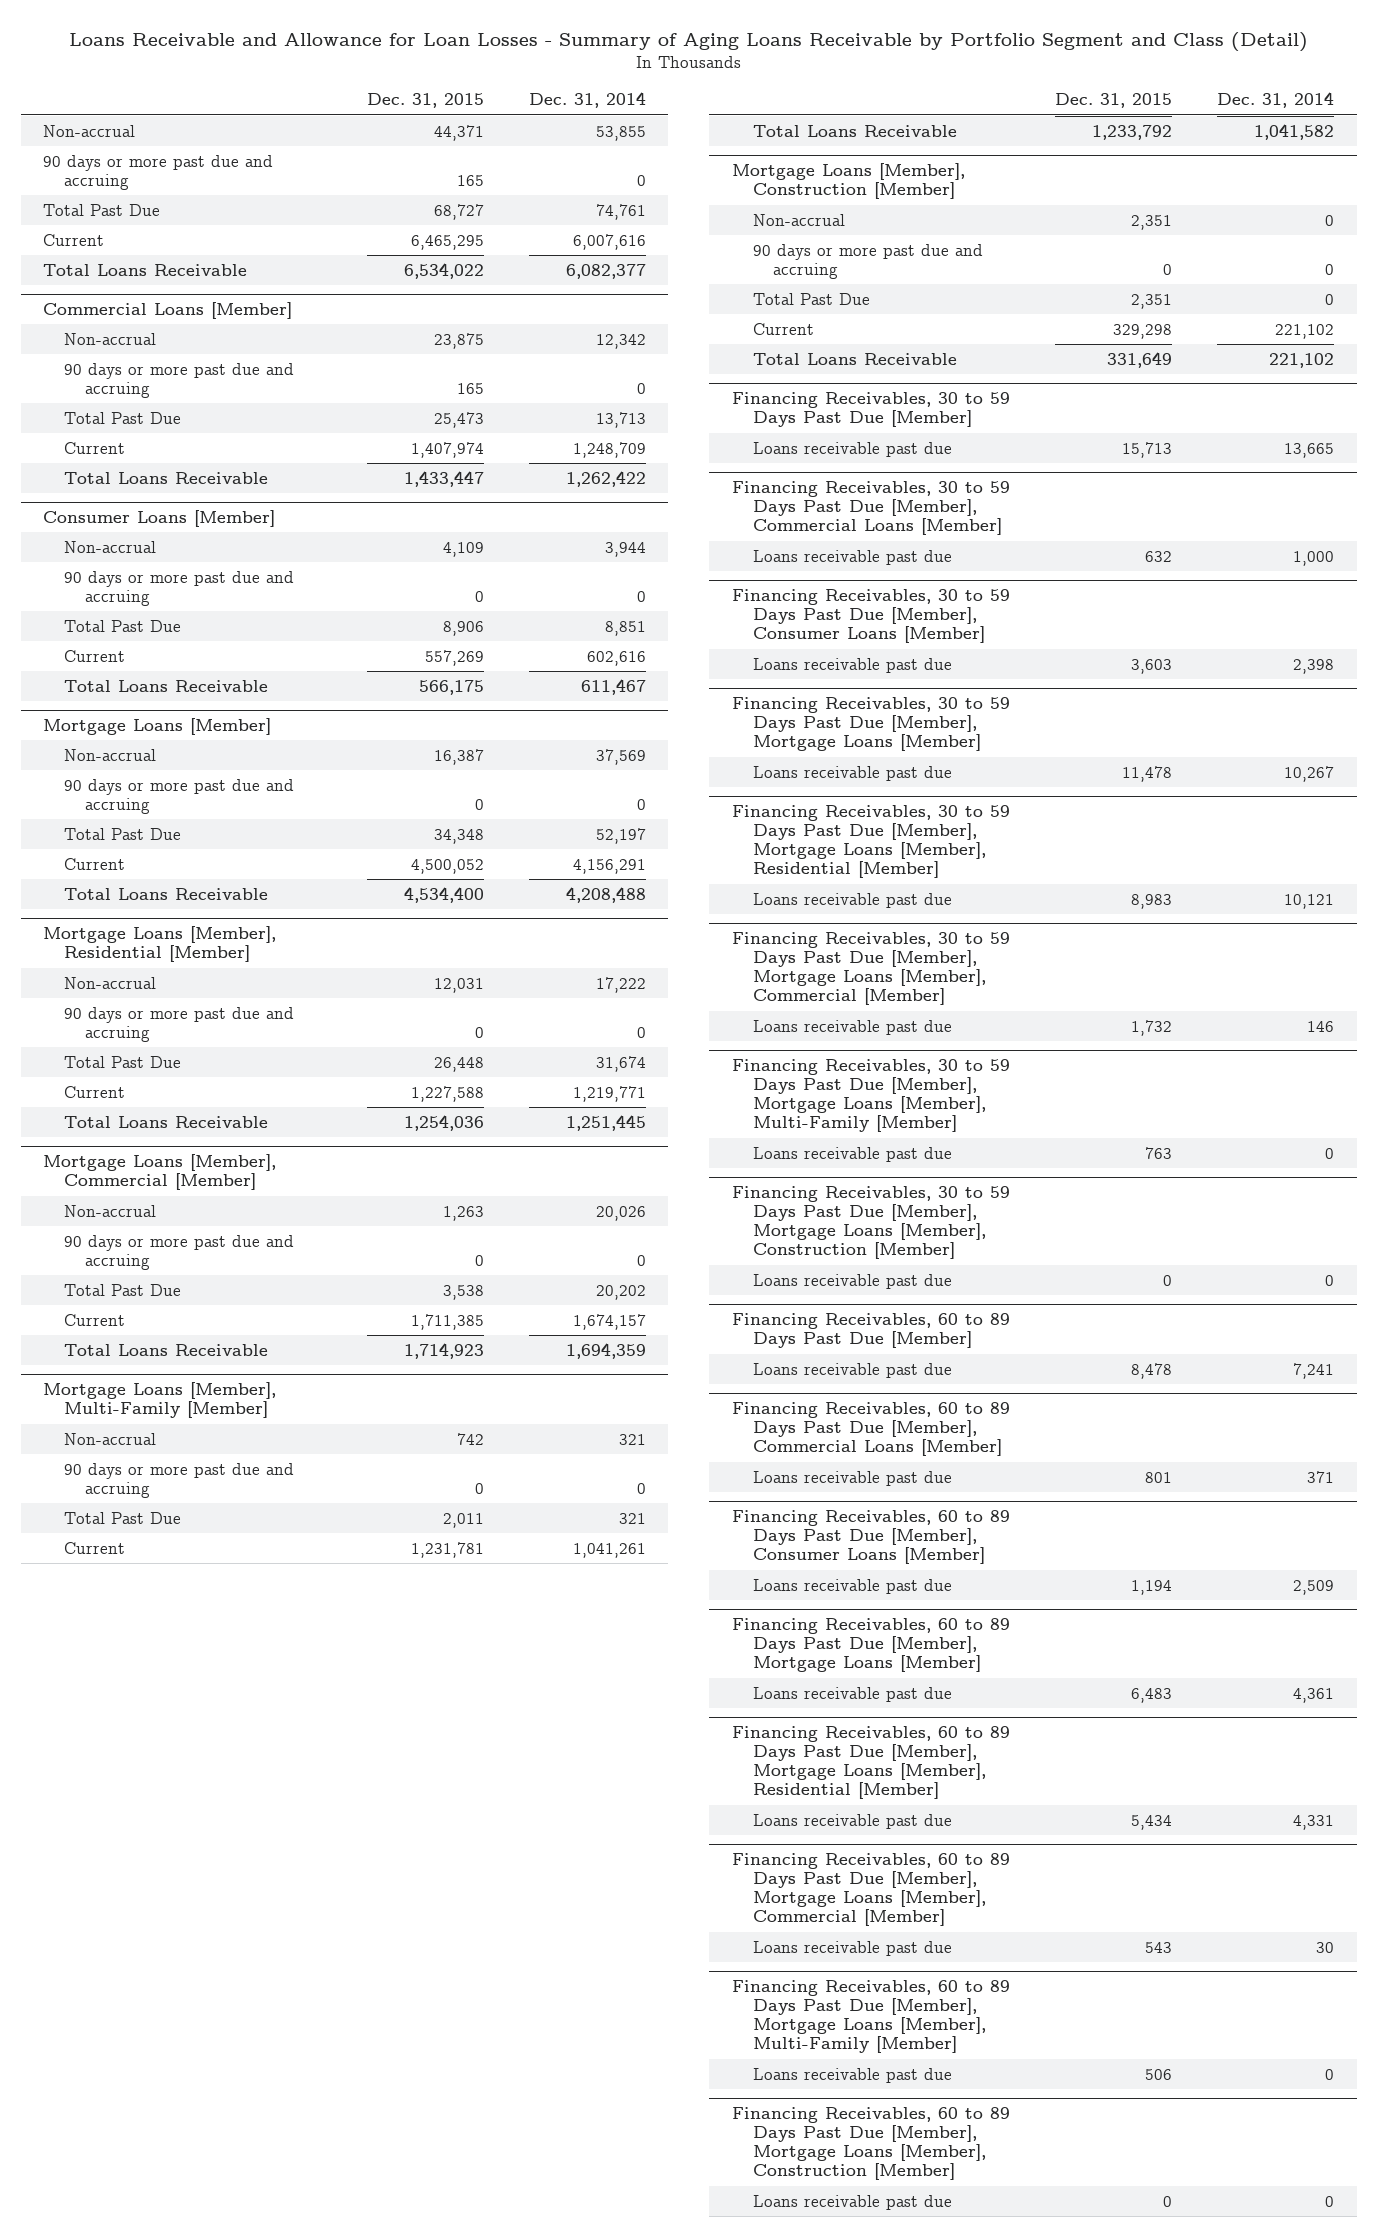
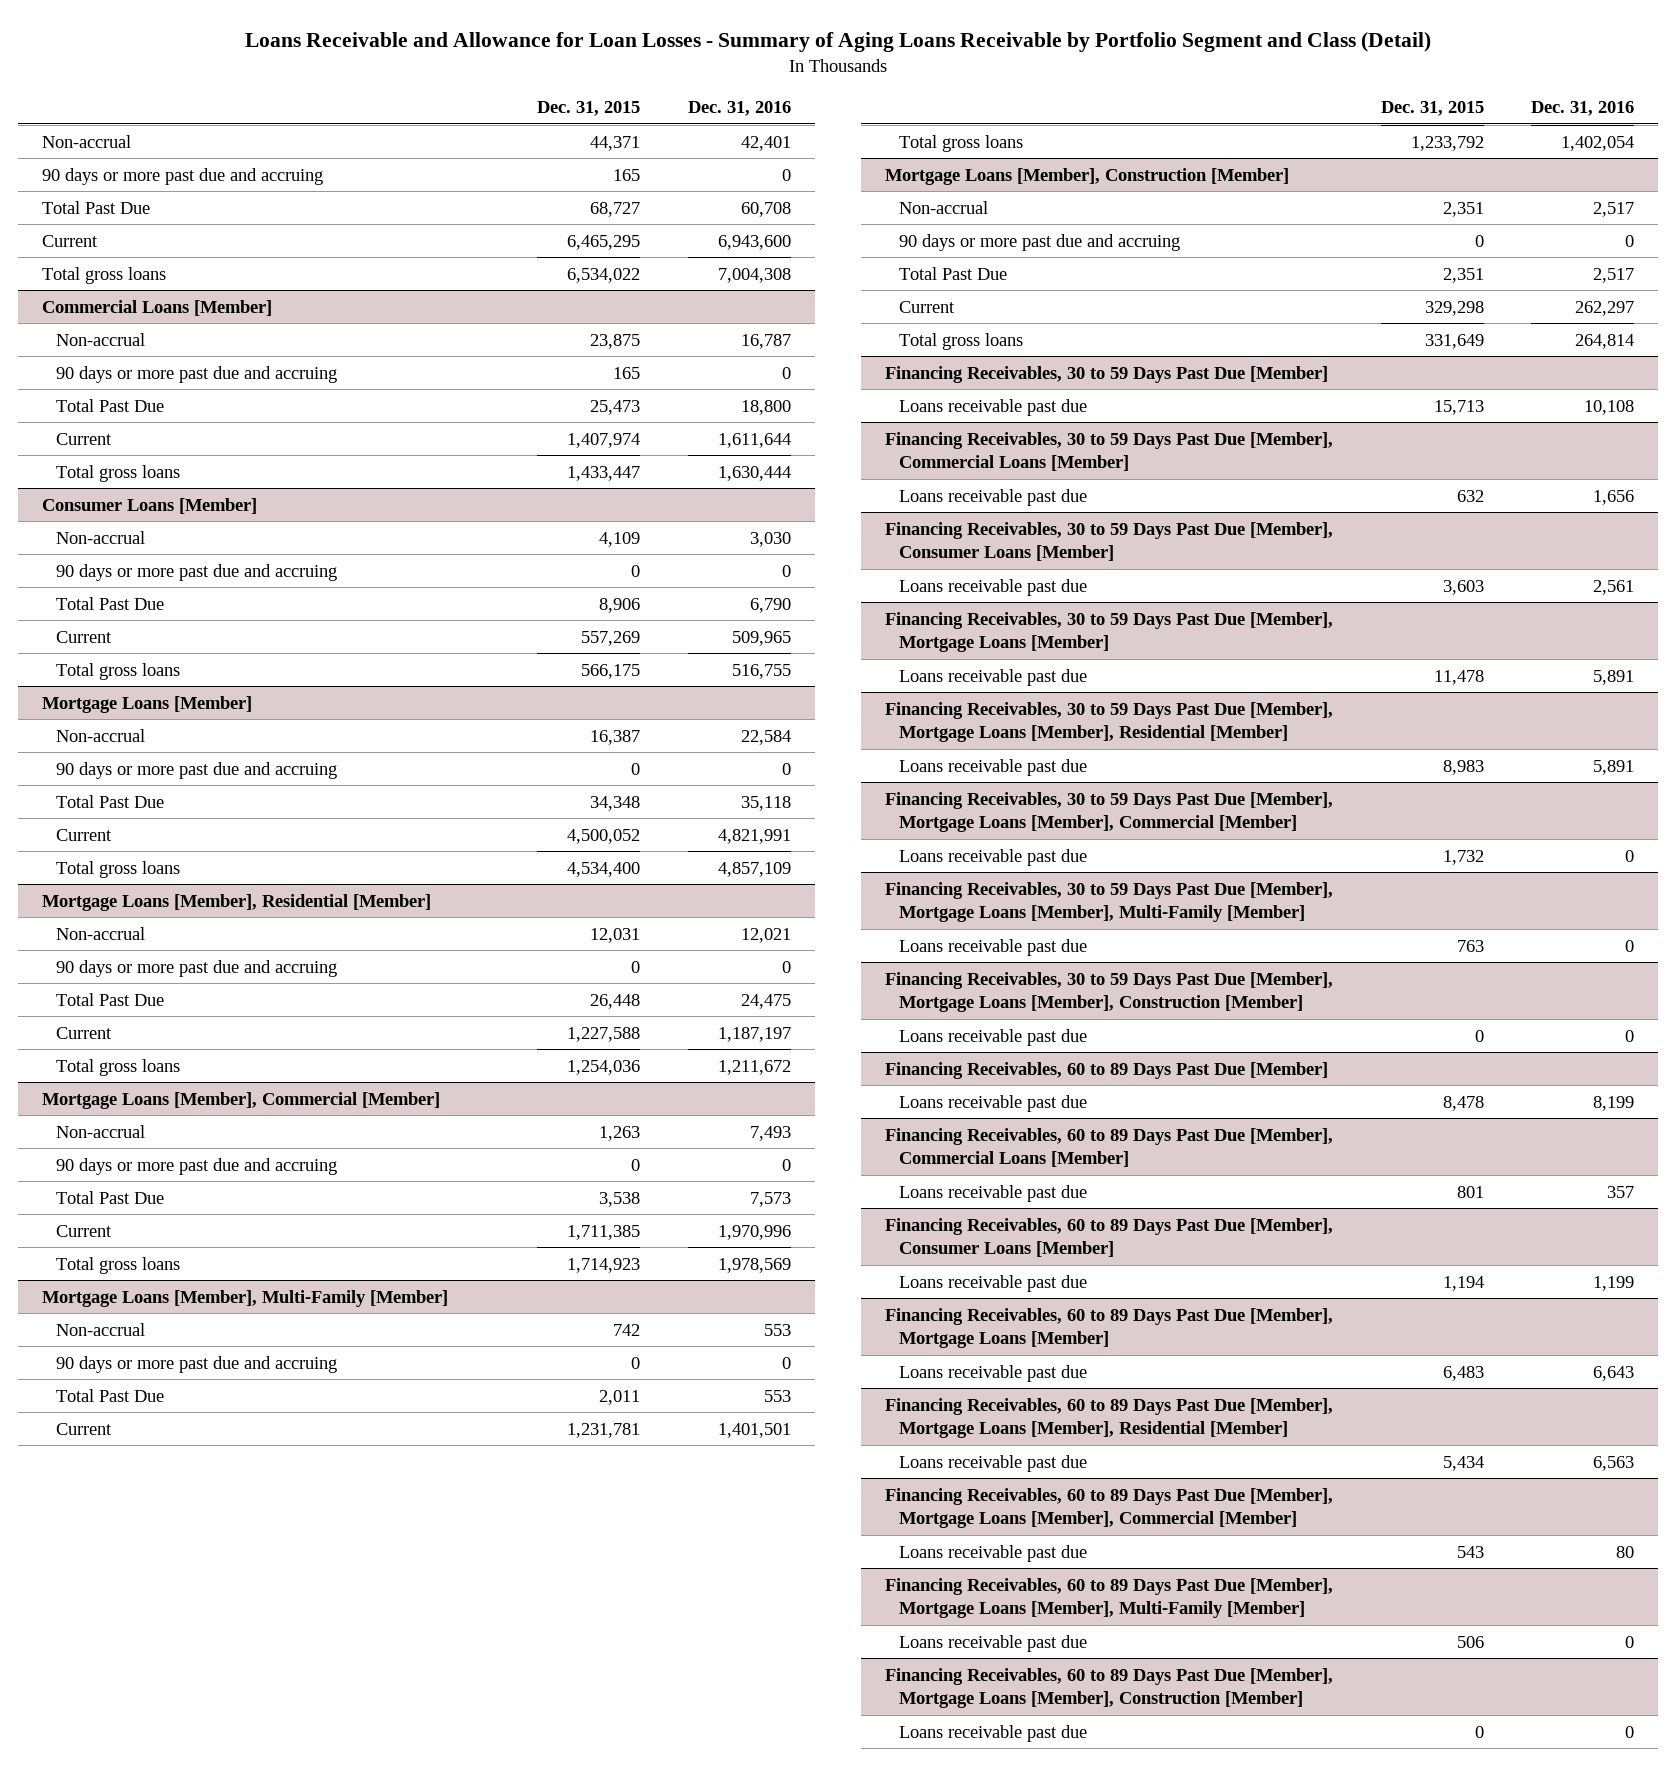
[528,92,646,109] Dec. 31, 2014 -> none
none -> [687,101,791,117] Dec. 31, 2016
[43,263,248,276] Total Loans Receivable -> [41,266,166,284] Total gross loans
[64,471,269,484] Total Loans Receivable -> [55,464,180,482] Total gross loans
[64,679,269,692] Total Loans Receivable -> [55,662,180,680] Total gross loans
[64,887,269,900] Total Loans Receivable -> [55,860,180,878] Total gross loans
[64,1115,269,1128] Total Loans Receivable -> [55,1058,180,1076] Total gross loans
[64,1343,269,1356] Total Loans Receivable -> [55,1256,180,1274] Total gross loans
[752,124,957,137] Total Loans Receivable -> [898,134,1023,152] Total gross loans
[752,352,957,365] Total Loans Receivable -> [898,332,1023,350] Total gross loans

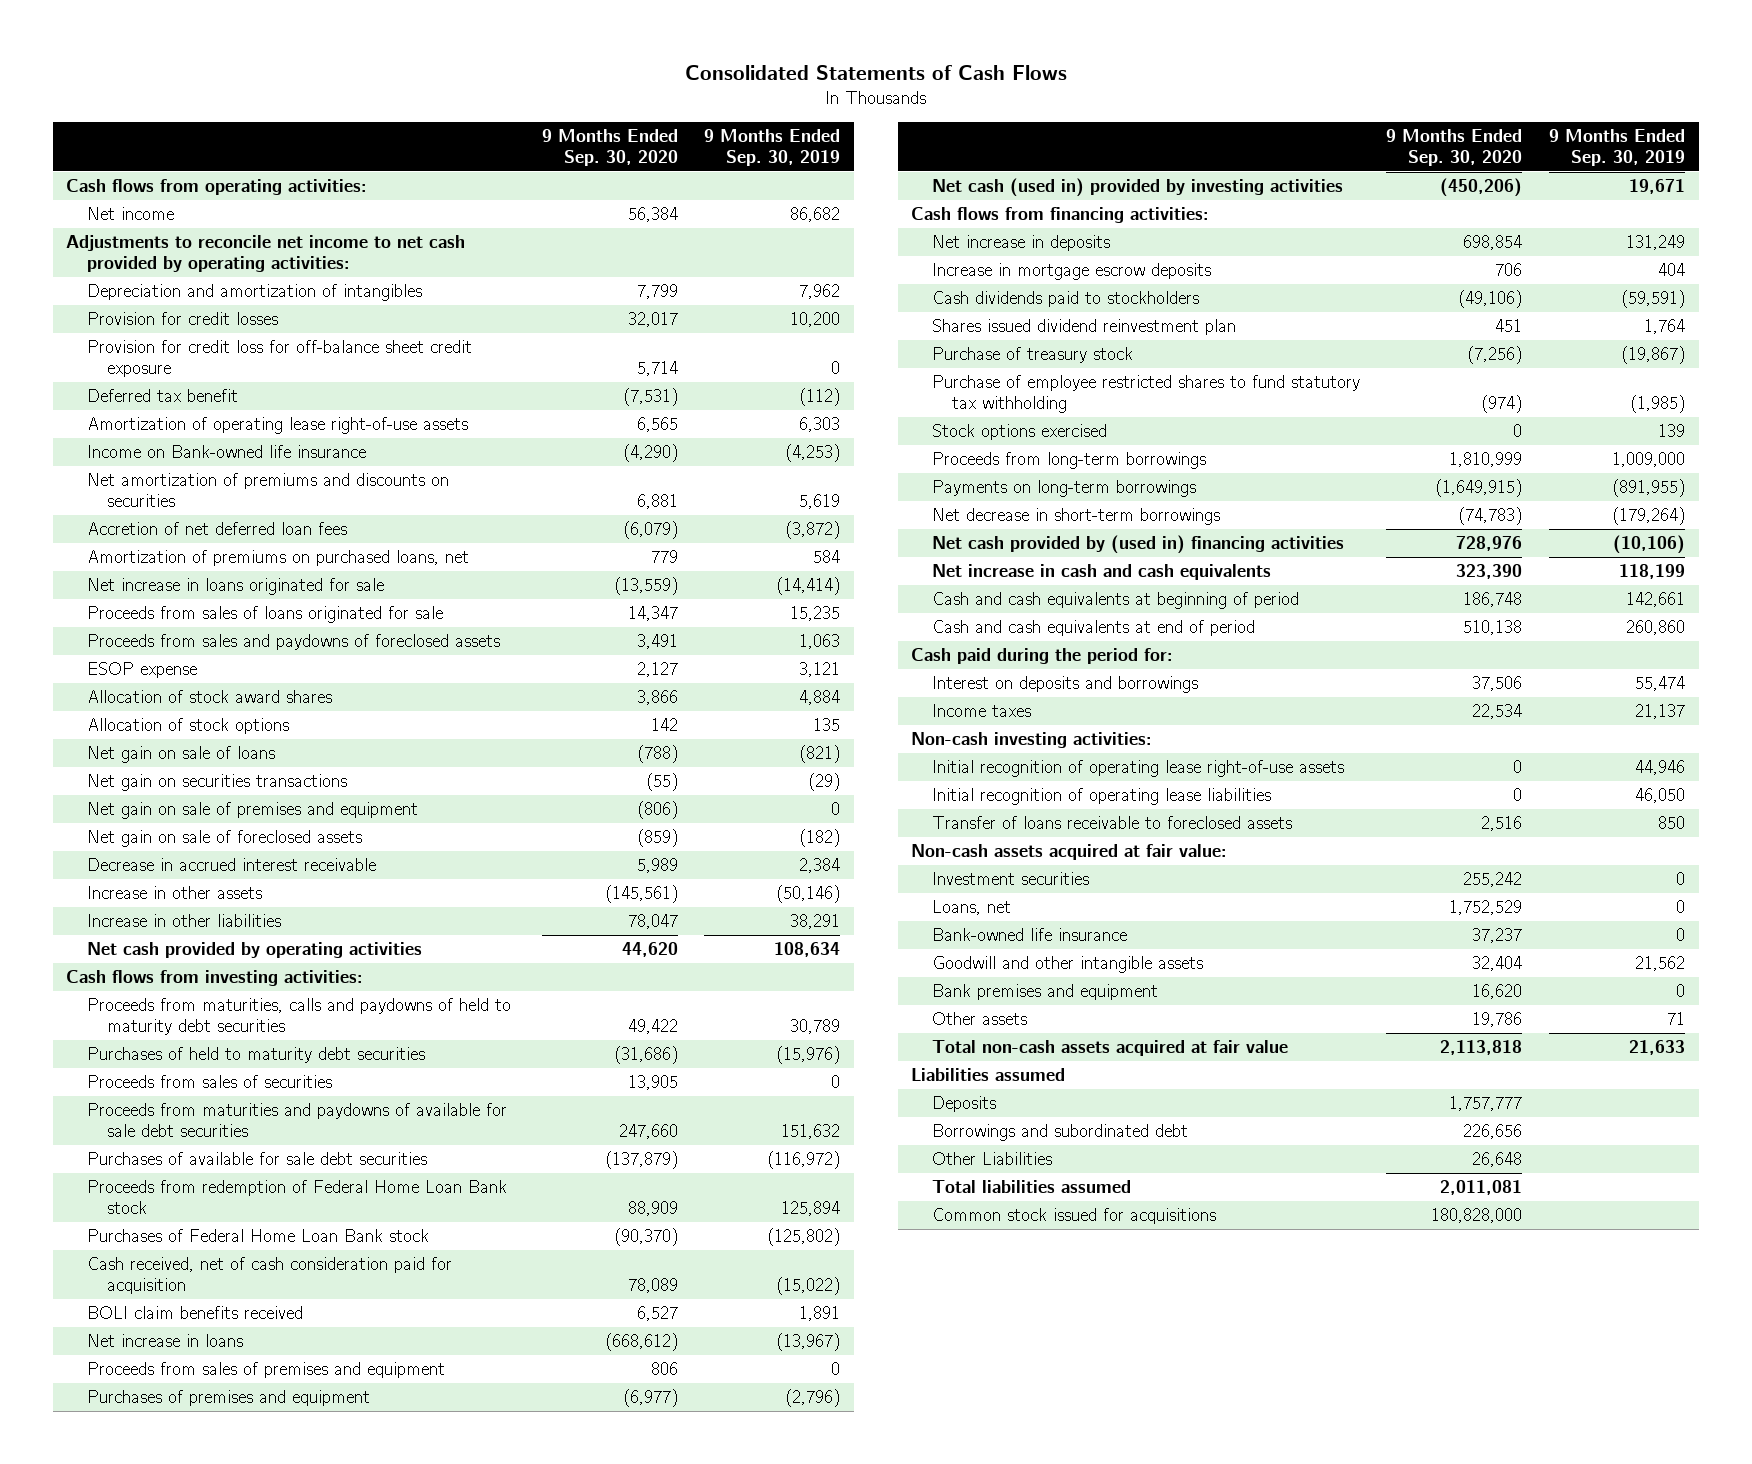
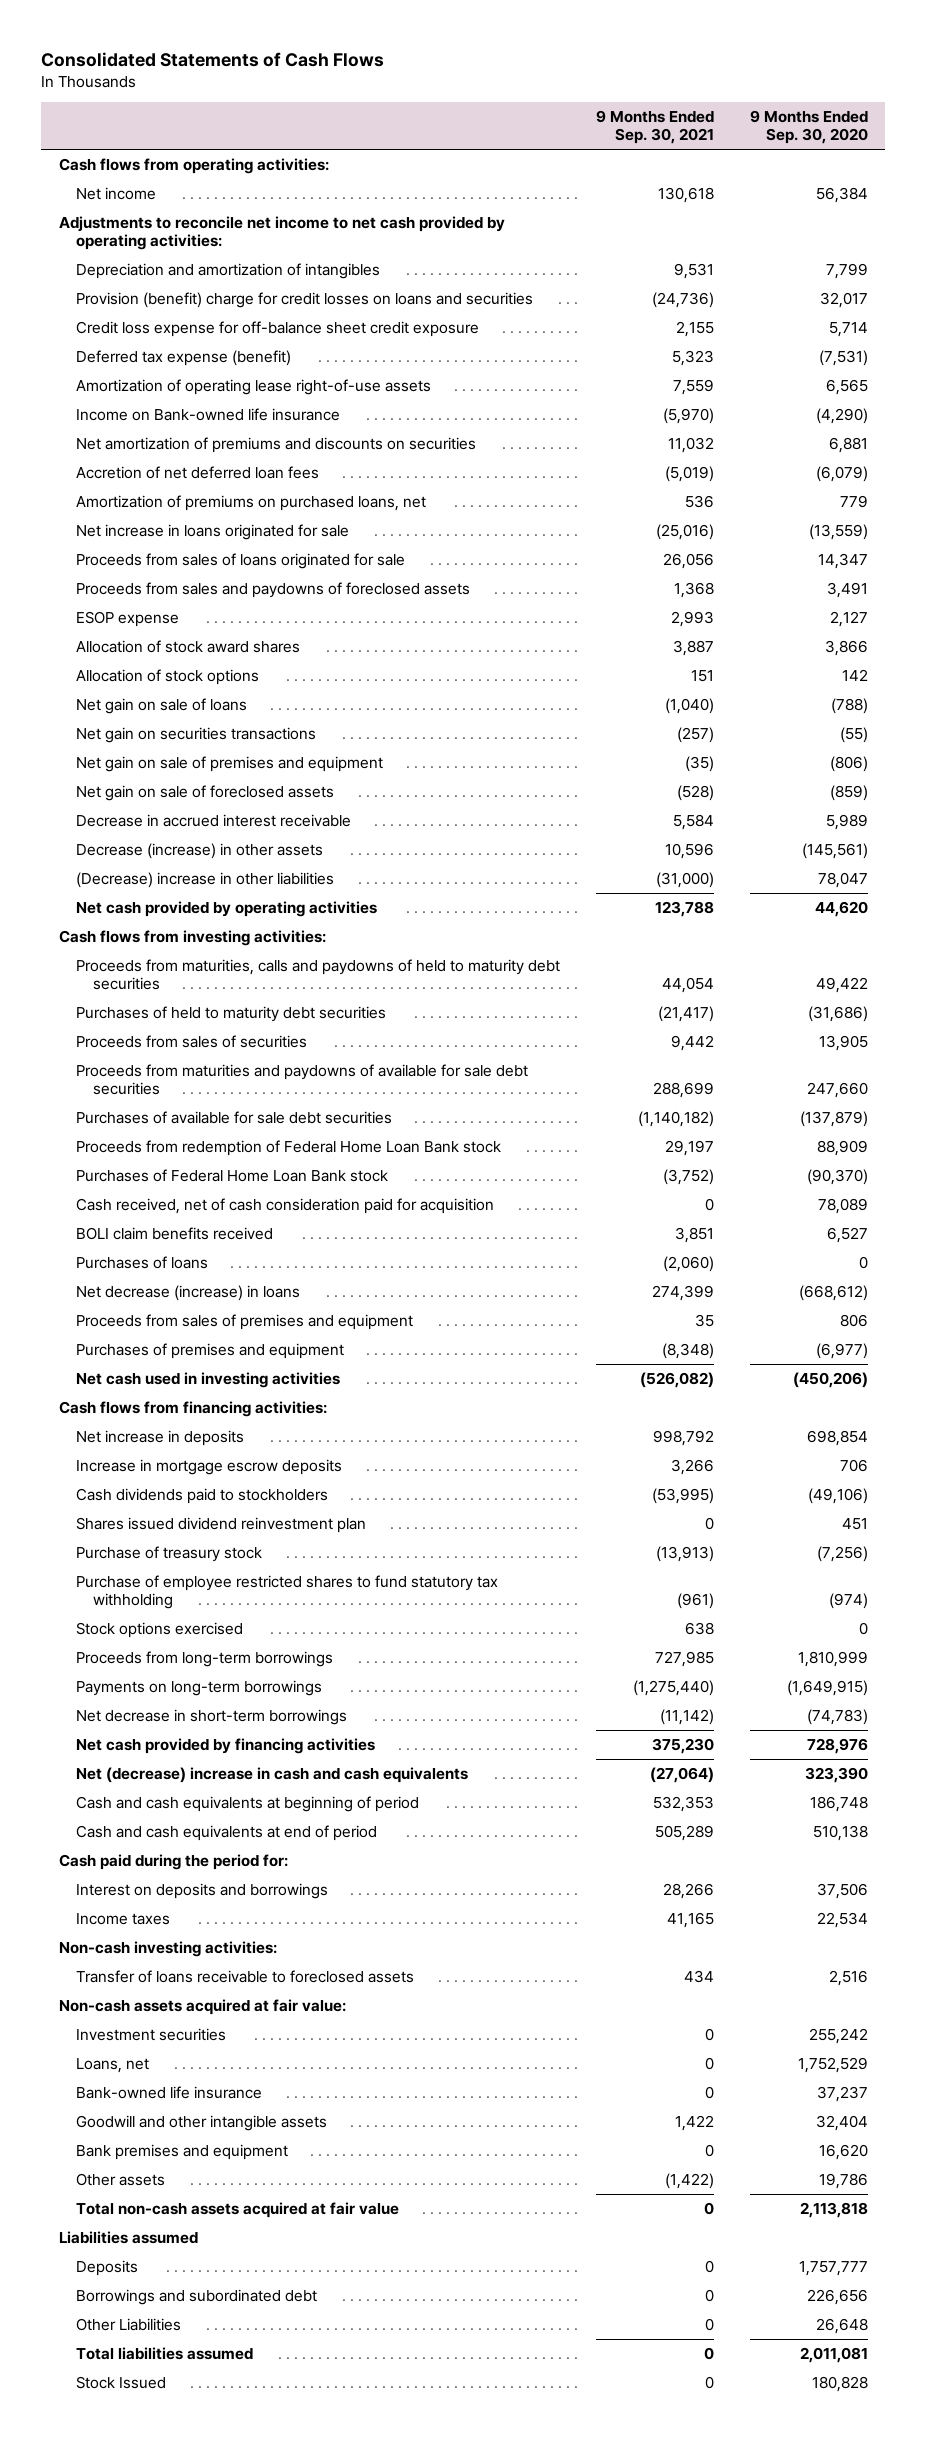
[704,129,841,166] 9 Months Ended Sep. 30, 2019 -> none
none -> [595,110,714,145] 9 Months Ended Sep. 30, 2021
[86,312,278,326] Provision for credit losses -> [76,291,534,308] Provision (benefit) charge for credit losses on loans and securities
[86,340,472,378] Provision for credit loss for off-balance sheet credit exposure -> [76,320,480,337] Credit loss expense for off-balance sheet credit exposure
[86,389,238,403] Deferred tax benefit -> [76,349,292,366] Deferred tax expense (benefit)
[86,886,262,900] Increase in other assets -> [76,842,324,859] Decrease (increase) in other assets
[86,914,281,928] Increase in other liabilities -> [76,871,335,888] (Decrease) increase in other liabilities
none -> [76,1255,209,1269] Purchases of loans
[86,1334,243,1348] Net increase in loans -> [76,1284,301,1301] Net decrease (increase) in loans
[931,178,1343,198] Net cash (used in) provided by investing activities -> [76,1371,341,1388] Net cash used in investing activities
[931,535,1344,555] Net cash provided by (used in) financing activities -> [76,1737,376,1754] Net cash provided by financing activities
[931,564,1271,581] Net increase in cash and cash equivalents -> [76,1766,469,1783] Net (decrease) increase in cash and cash equivalents
[931,760,1344,778] Initial recognition of operating lease right-of-use assets -> none
[931,788,1271,806] Initial recognition of operating lease liabilities -> none
[931,1208,1216,1225] Common stock issued for acquisitions -> none
none -> [76,2375,167,2389] Stock Issued

